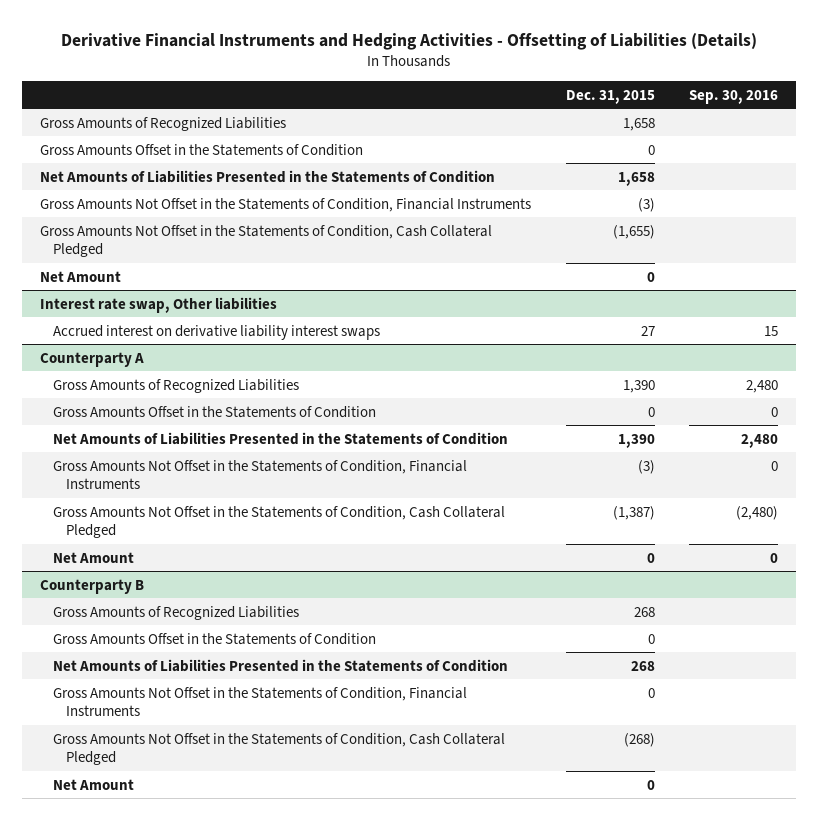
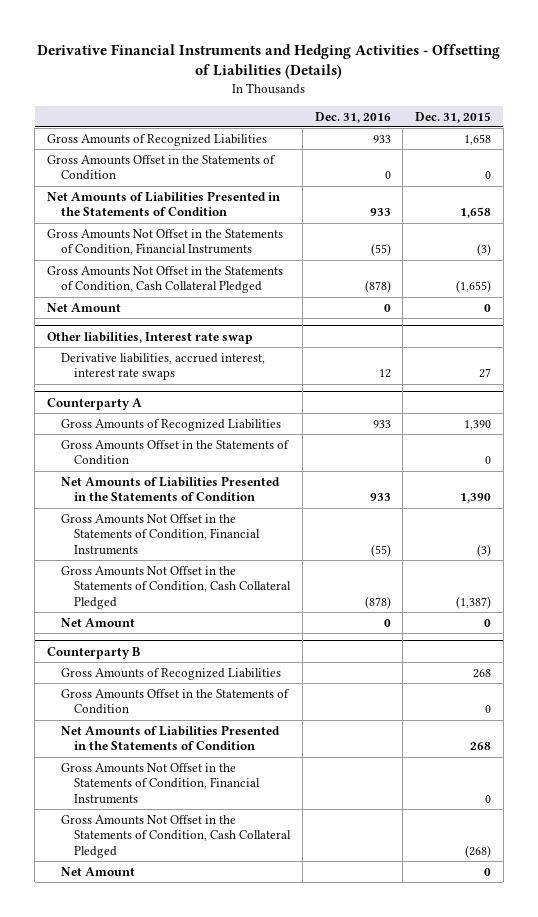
[689,89,779,104] Sep. 30, 2016 -> none
none -> [314,111,391,123] Dec. 31, 2016
[39,296,277,313] Interest rate swap, Other liabilities -> [46,331,253,344] Other liabilities, Interest rate swap
[53,324,381,340] Accrued interest on derivative liability interest swaps -> [60,352,265,381] Derivative liabilities, accrued interest, interest rate swaps

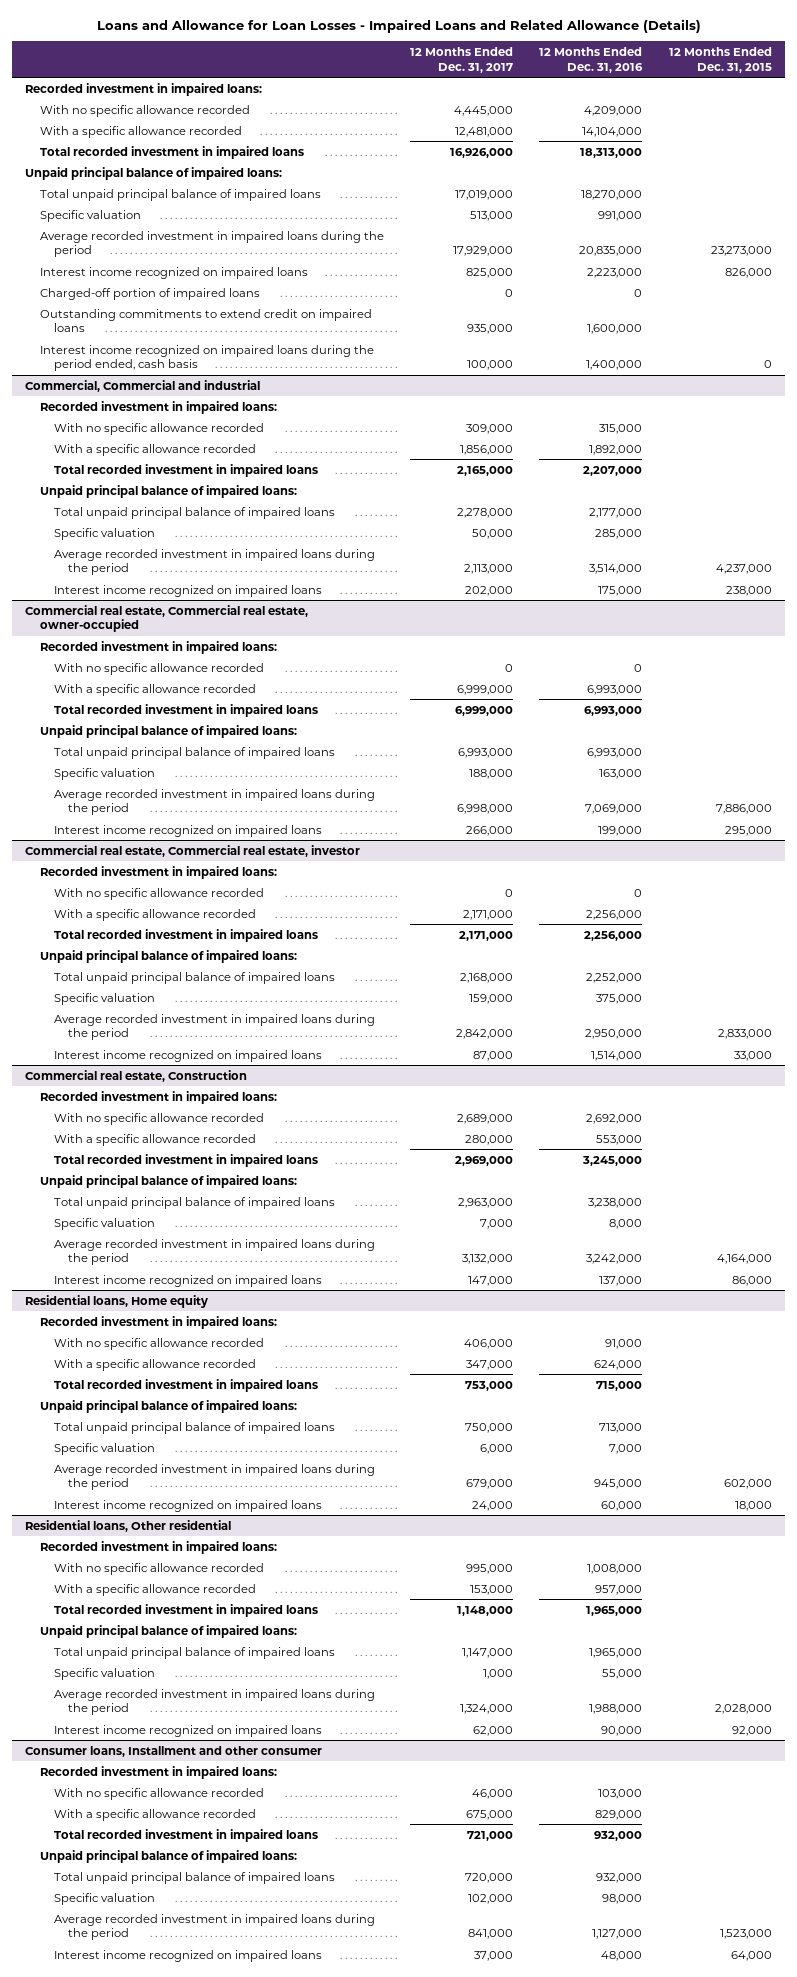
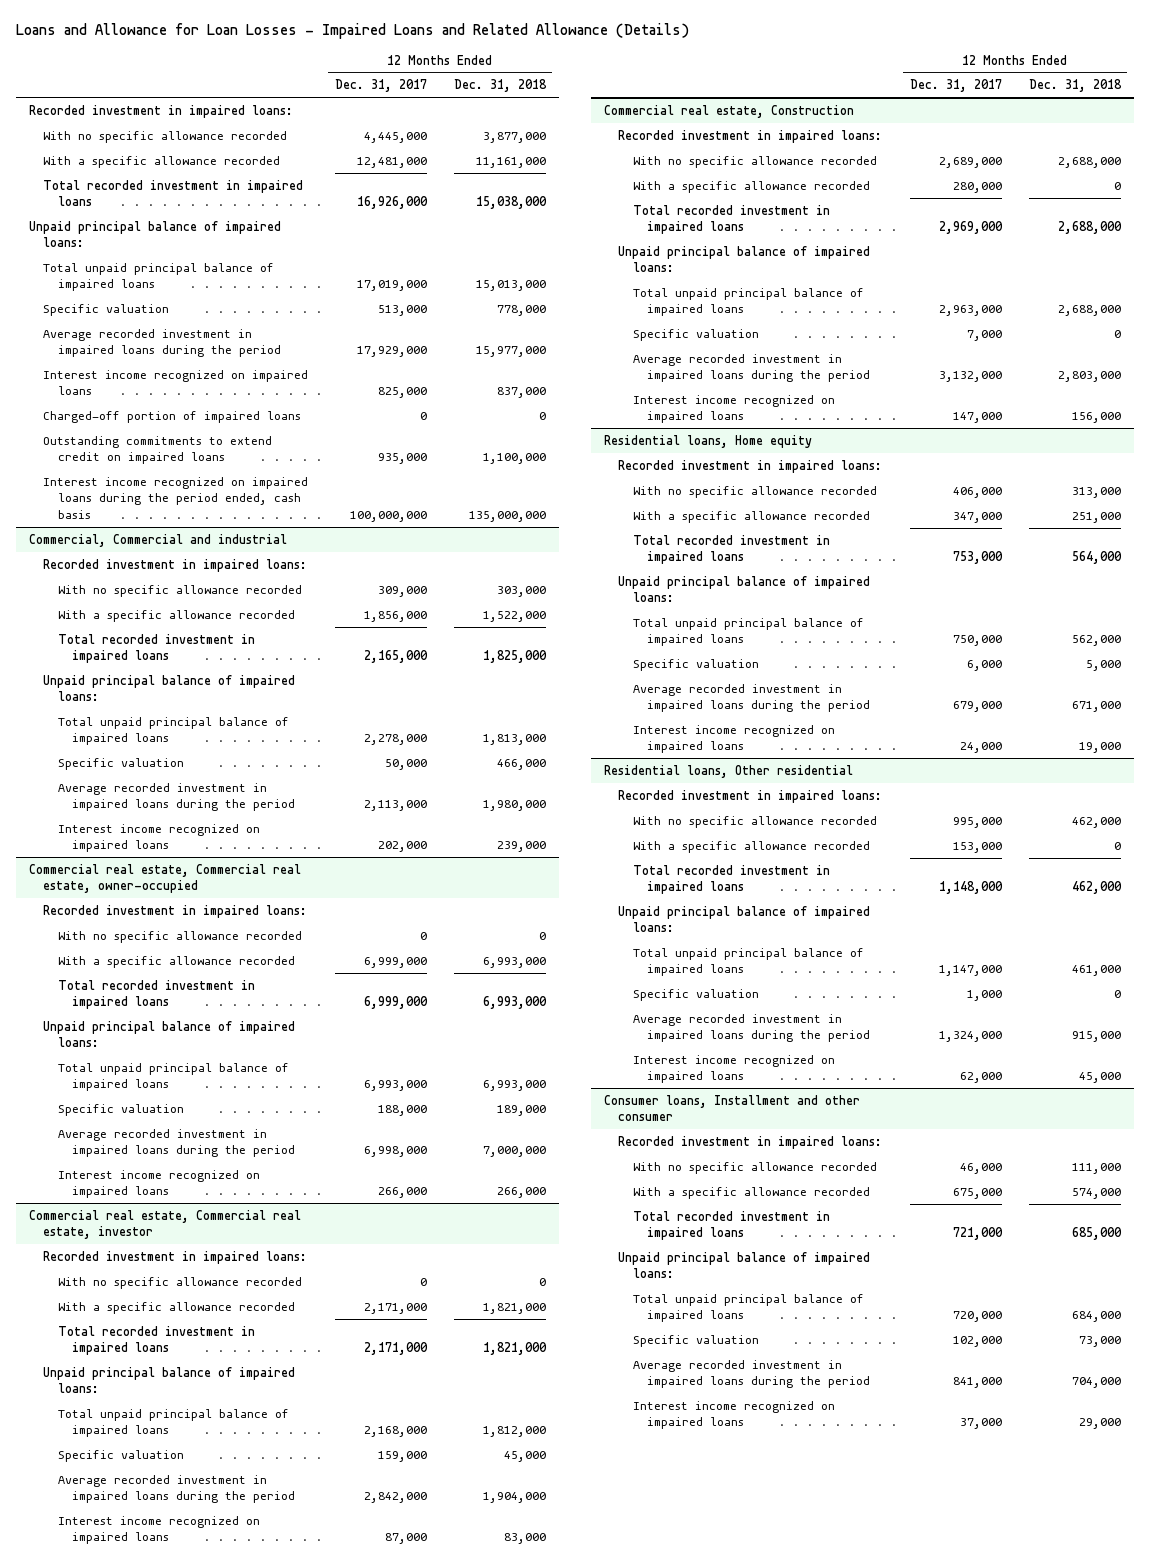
[539,47,644,73] 12 Months Ended Dec. 31, 2016 -> none
[668,47,772,73] 12 Months Ended Dec. 31, 2015 -> none
none -> [453,79,547,93] Dec. 31, 2018
[466,360,513,371] 100,000 -> [349,510,427,522] 100,000,000

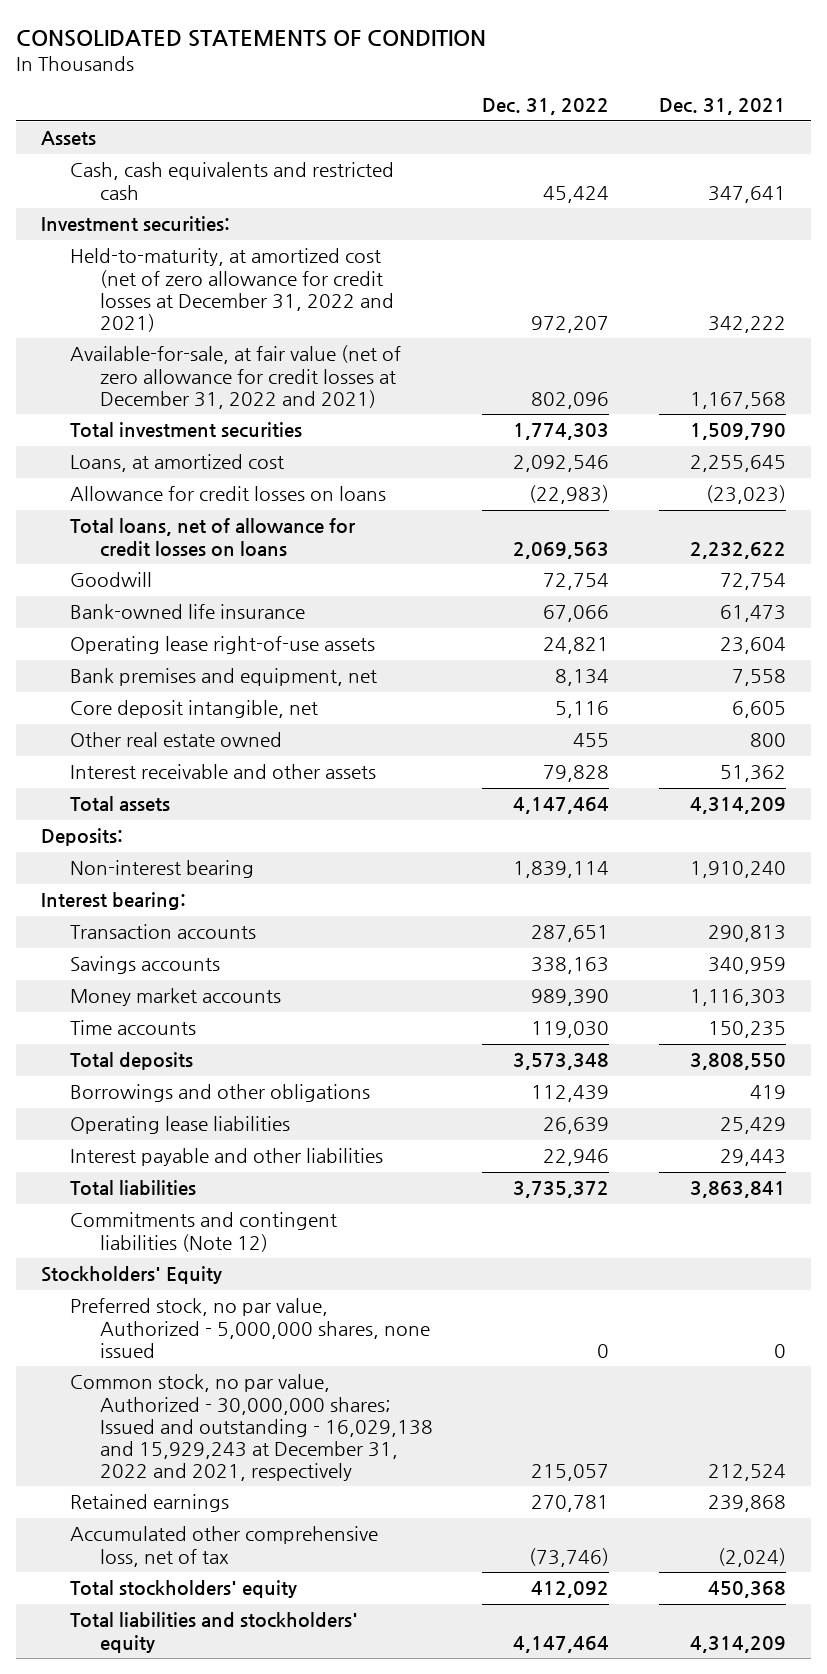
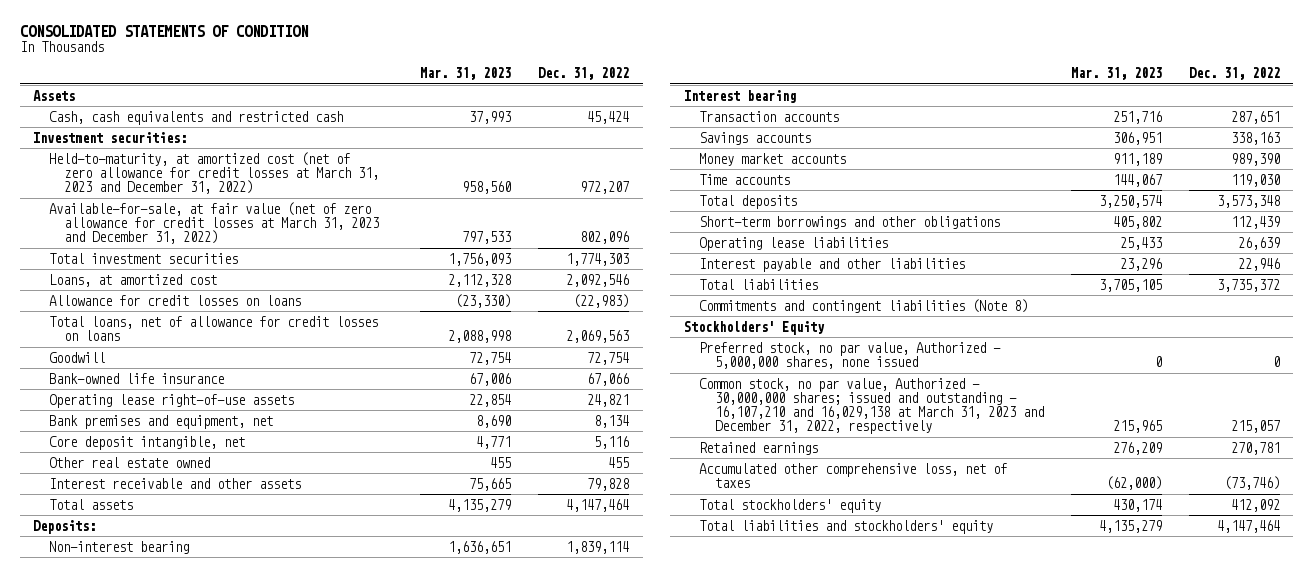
[658,98,786,116] Dec. 31, 2021 -> none
none -> [420,67,512,81] Mar. 31, 2023
[70,248,395,332] Held-to-maturity, at amortized cost (net of zero allowance for credit losses at December 31, 2022 and 2021) -> [48,151,380,195] Held-to-maturity, at amortized cost (net of zero allowance for credit losses at March 31, 2023 and December 31, 2022)
[70,345,402,409] Available-for-sale, at fair value (net of zero allowance for credit losses at December 31, 2022 and 2021) -> [48,201,380,245] Available-for-sale, at fair value (net of zero allowance for credit losses at March 31, 2023 and December 31, 2022)
[40,892,186,911] Interest bearing: -> [683,89,796,103] Interest bearing
[70,1084,371,1103] Borrowings and other obligations -> [699,215,1001,229] Short-term borrowings and other obligations
[70,1212,338,1252] Commitments and contingent liabilities (Note 12) -> [699,298,1029,313] Commitments and contingent liabilities (Note 8)
[70,1374,434,1481] Common stock, no par value, Authorized - 30,000,000 shares; Issued and outstanding - 16,029,138 and 15,929,243 at December 31, 2022 and 2021, respectively -> [699,377,1044,435] Common stock, no par value, Authorized - 30,000,000 shares; issued and outstanding - 16,107,210 and 16,029,138 at March 31, 2023 and December 31, 2022, respectively
[70,1526,379,1567] Accumulated other comprehensive loss, net of tax -> [699,462,1008,488] Accumulated other comprehensive loss, net of taxes

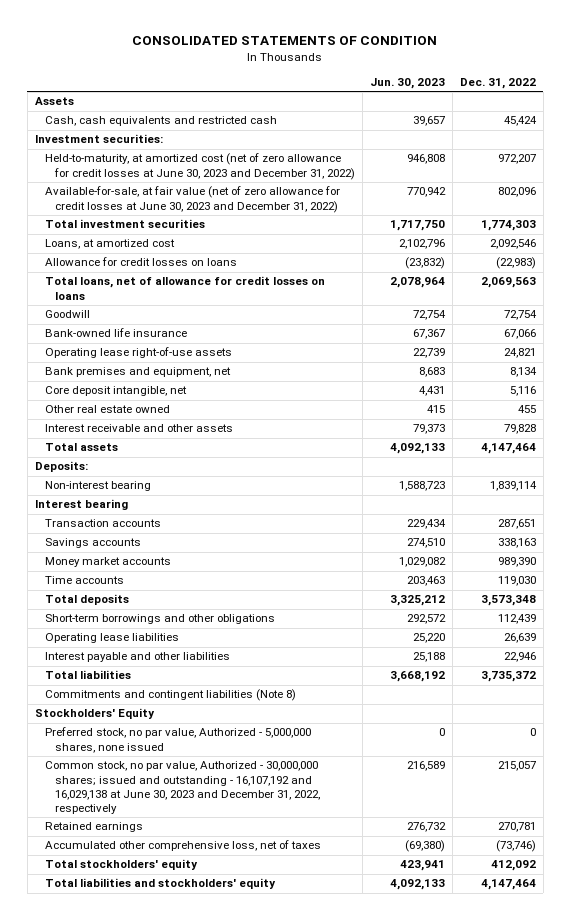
[420,67,512,81] Mar. 31, 2023 -> none
none -> [369,78,445,90] Jun. 30, 2023
[48,151,380,195] Held-to-maturity, at amortized cost (net of zero allowance for credit losses at March 31, 2023 and December 31, 2022) -> [44,153,355,180] Held-to-maturity, at amortized cost (net of zero allowance for credit losses at June 30, 2023 and December 31, 2022)
[48,201,380,245] Available-for-sale, at fair value (net of zero allowance for credit losses at March 31, 2023 and December 31, 2022) -> [44,186,340,213] Available-for-sale, at fair value (net of zero allowance for credit losses at June 30, 2023 and December 31, 2022)
[699,377,1044,435] Common stock, no par value, Authorized - 30,000,000 shares; issued and outstanding - 16,107,210 and 16,029,138 at March 31, 2023 and December 31, 2022, respectively -> [44,761,320,815] Common stock, no par value, Authorized - 30,000,000 shares; issued and outstanding - 16,107,192 and 16,029,138 at June 30, 2023 and December 31, 2022, respectively

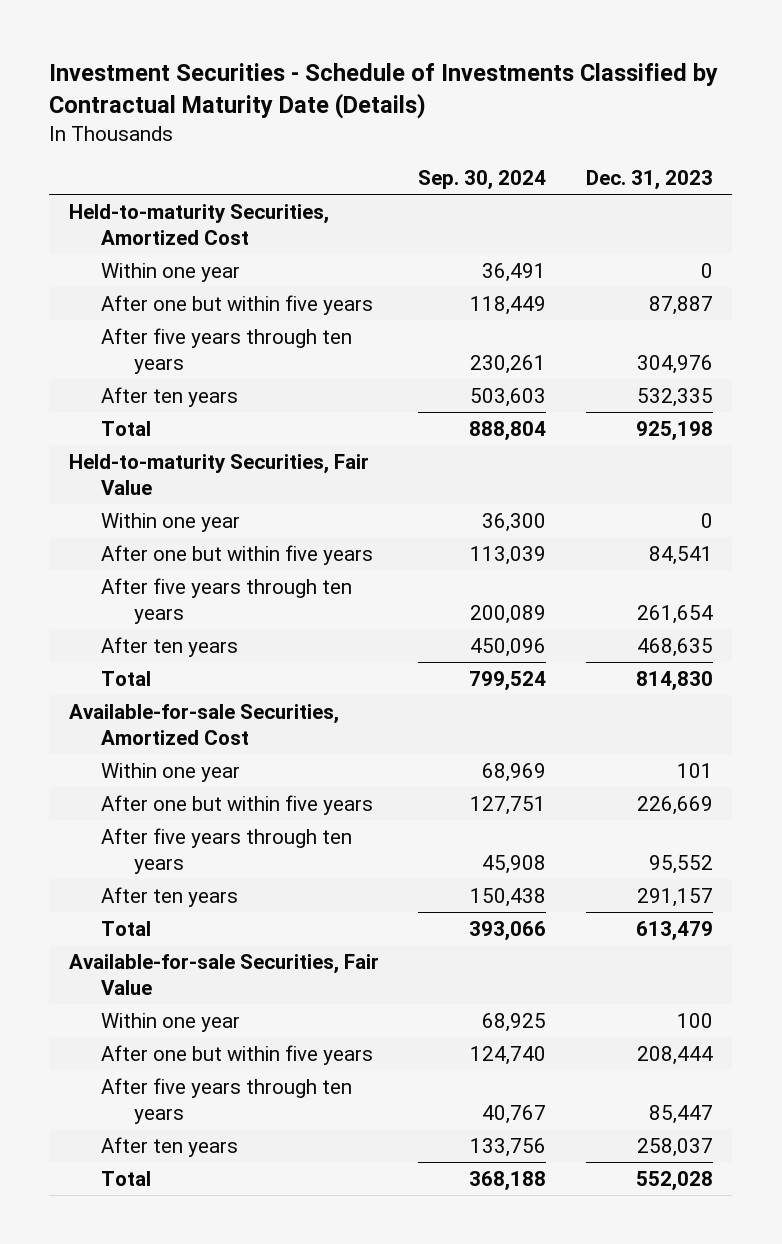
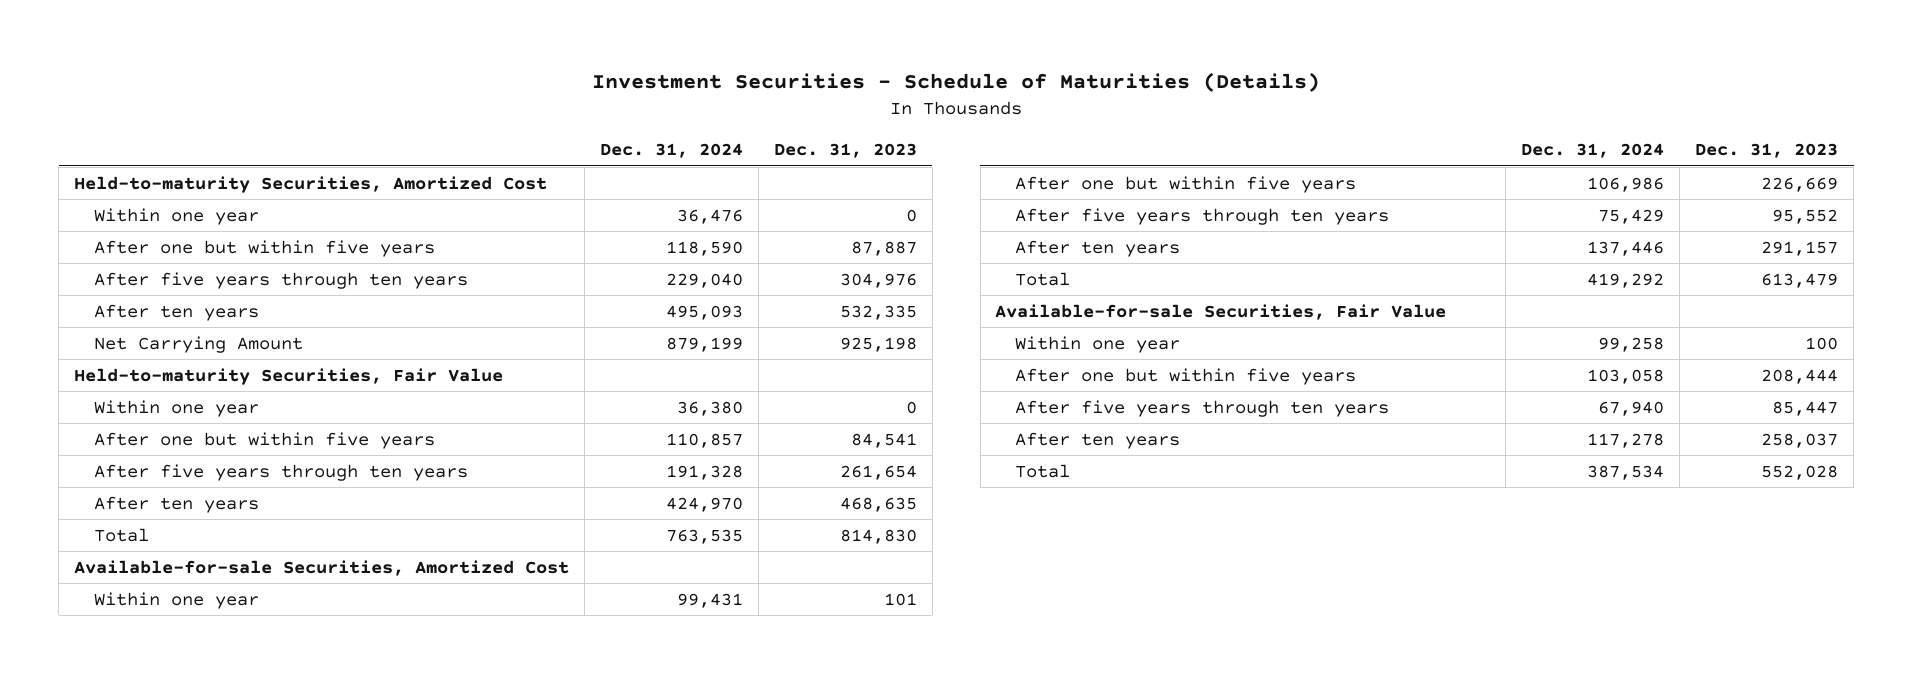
[49,63,719,119] Investment Securities - Schedule of Investments Classified by Contractual Maturity Date (Details) -> [592,72,1321,93] Investment Securities - Schedule of Maturities (Details)
[418,170,547,191] Sep. 30, 2024 -> none
none -> [600,143,744,159] Dec. 31, 2024
[101,420,152,436] Total -> [93,335,303,353] Net Carrying Amount

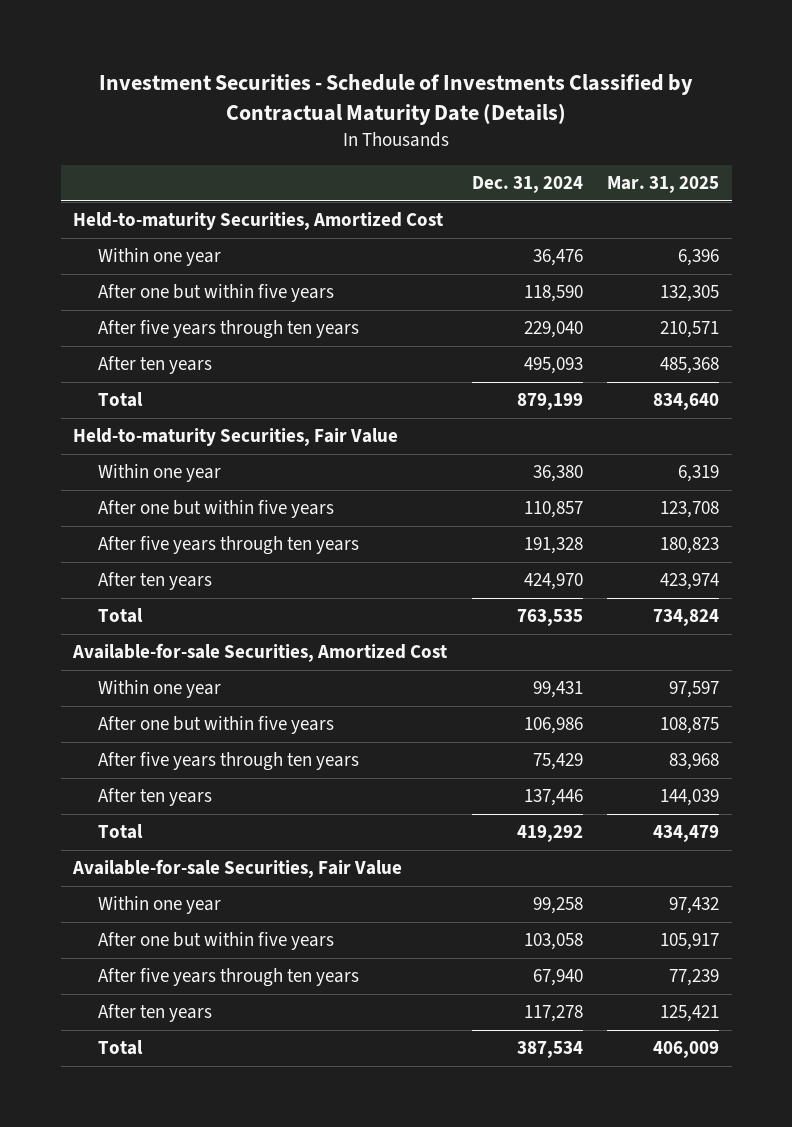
[592,72,1321,93] Investment Securities - Schedule of Maturities (Details) -> [99,74,694,125] Investment Securities - Schedule of Investments Classified by Contractual Maturity Date (Details)
[773,143,917,159] Dec. 31, 2023 -> none
none -> [607,175,720,193] Mar. 31, 2025
[93,335,303,353] Net Carrying Amount -> [98,392,144,408] Total

